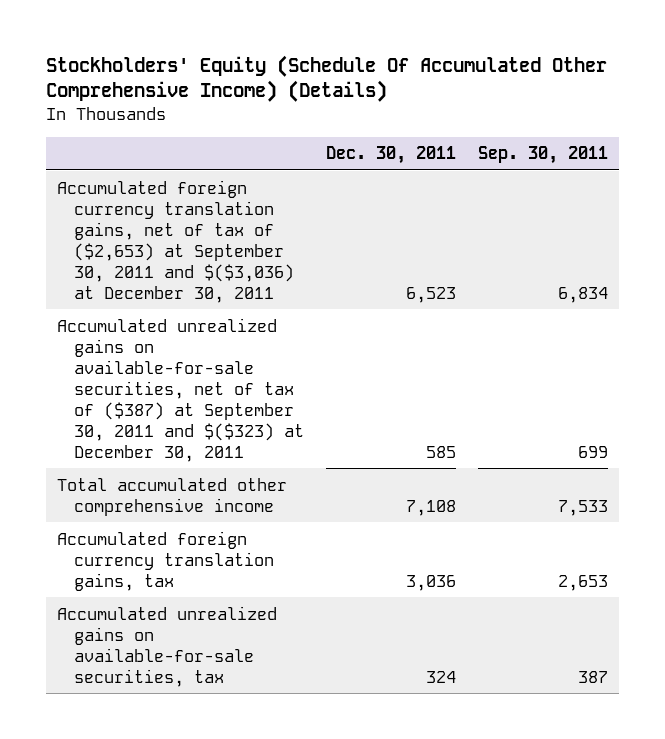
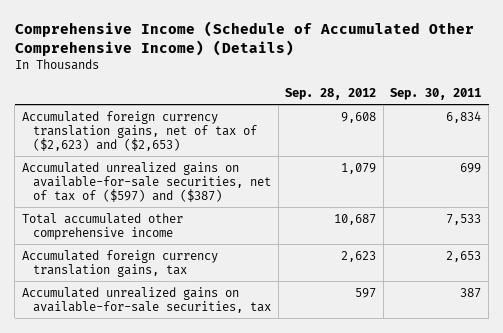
[45,54,607,103] Stockholders' Equity (Schedule Of Accumulated Other Comprehensive Income) (Details) -> [14,20,474,56] Comprehensive Income (Schedule of Accumulated Other Comprehensive Income) (Details)
[326,146,457,165] Dec. 30, 2011 -> none
none -> [285,88,377,101] Sep. 28, 2012
[56,179,295,303] Accumulated foreign currency translation gains, net of tax of ($2,653) at September 30, 2011 and $($3,036) at December 30, 2011 -> [21,110,258,151] Accumulated foreign currency translation gains, net of tax of ($2,623) and ($2,653)
[56,317,305,462] Accumulated unrealized gains on available-for-sale securities, net of tax of ($387) at September 30, 2011 and $($323) at December 30, 2011 -> [21,161,272,202] Accumulated unrealized gains on available-for-sale securities, net of tax of ($597) and ($387)

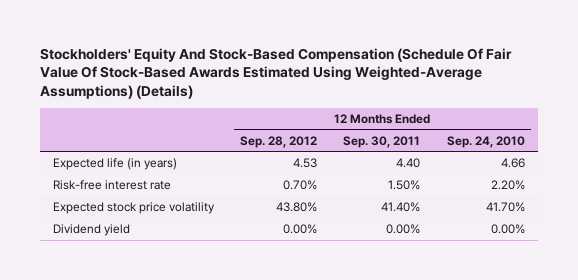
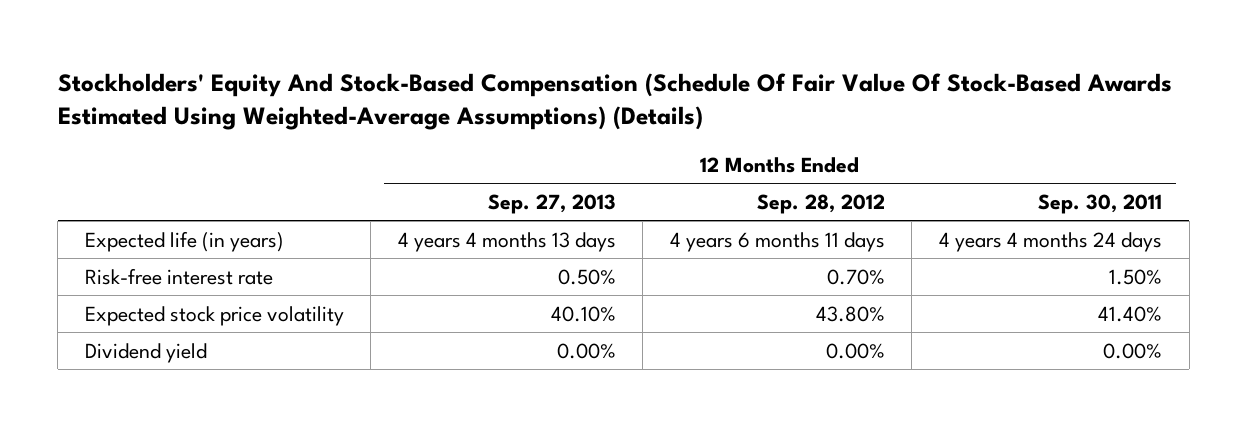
[446,135,525,148] Sep. 24, 2010 -> none
none -> [487,193,616,214] Sep. 27, 2013
[293,158,318,169] 4.53 -> [669,231,885,252] 4 years 6 months 11 days
[396,158,421,169] 4.40 -> [939,231,1163,252] 4 years 4 months 24 days

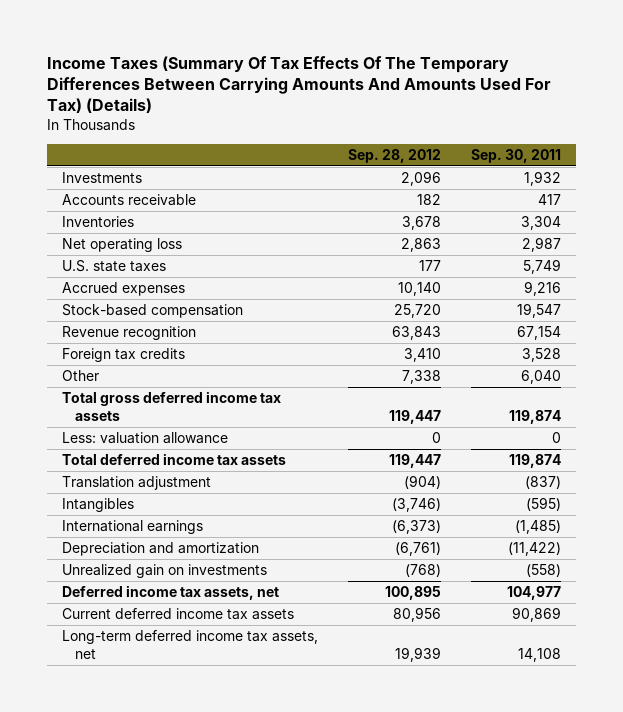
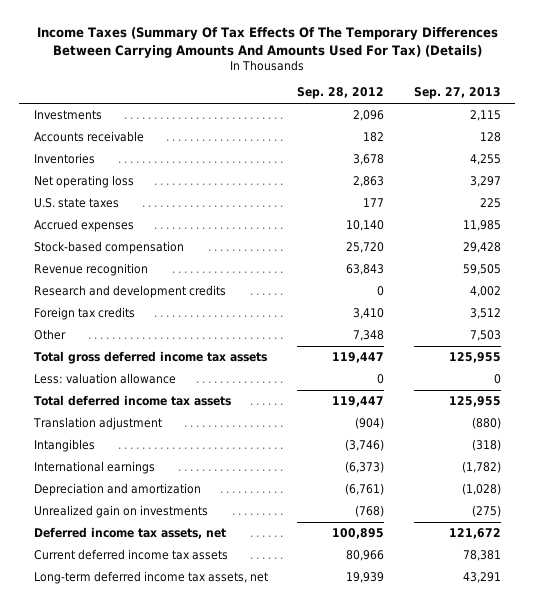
[471,148,562,163] Sep. 30, 2011 -> none
none -> [413,87,501,100] Sep. 27, 2013
none -> [34,285,227,299] Research and development credits
[402,370,442,385] 7,338 -> [353,330,385,342] 7,348
[393,607,442,623] 80,956 -> [346,550,385,562] 80,966

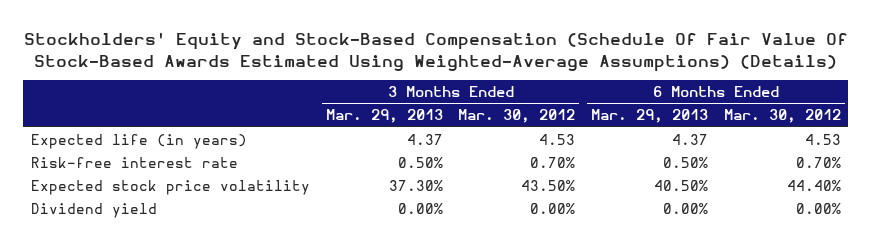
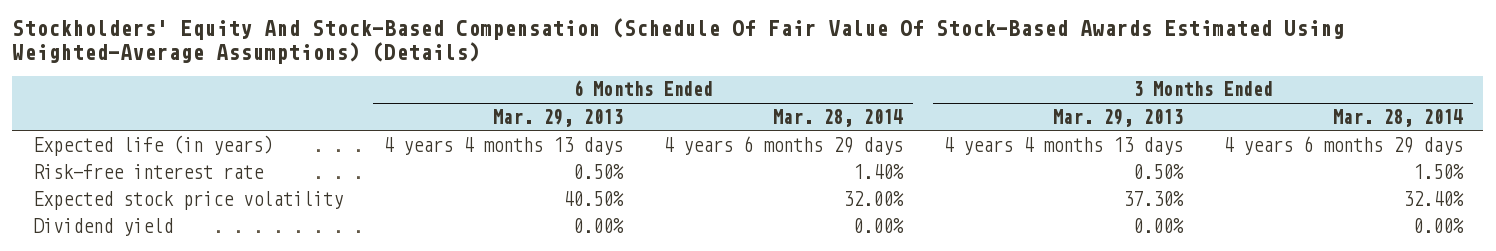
[23,31,848,72] Stockholders' Equity and Stock-Based Compensation (Schedule Of Fair Value Of Stock-Based Awards Estimated Using Weighted-Average Assumptions) (Details) -> [12,18,1345,65] Stockholders' Equity And Stock-Based Compensation (Schedule Of Fair Value Of Stock-Based Awards Estimated Using Weighted-Average Assumptions) (Details)
[458,109,576,124] Mar. 30, 2012 -> none
[723,109,841,124] Mar. 30, 2012 -> none
none -> [772,108,903,127] Mar. 28, 2014
none -> [1333,108,1464,127] Mar. 28, 2014
[406,133,443,145] 4.37 -> [943,136,1184,155] 4 years 4 months 13 days
[672,133,709,145] 4.37 -> [382,136,623,155] 4 years 4 months 13 days

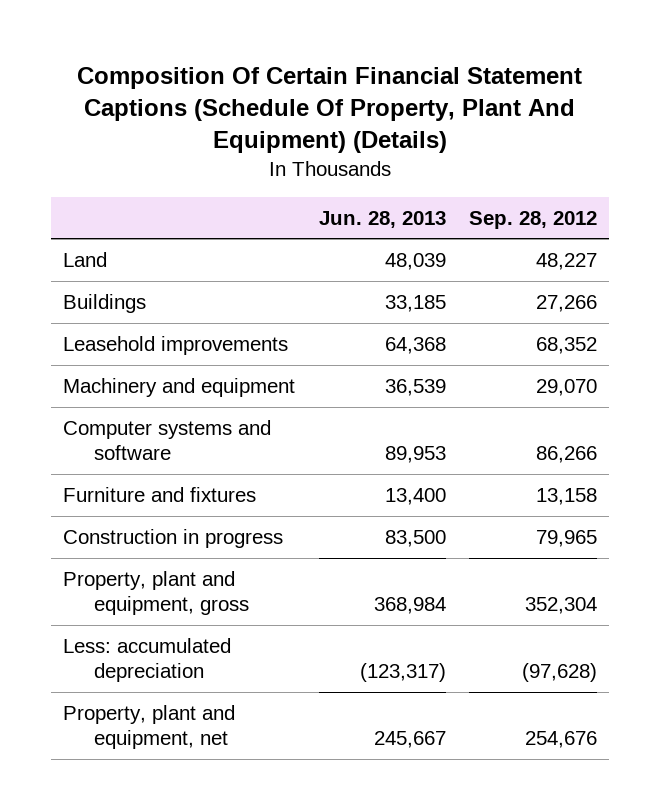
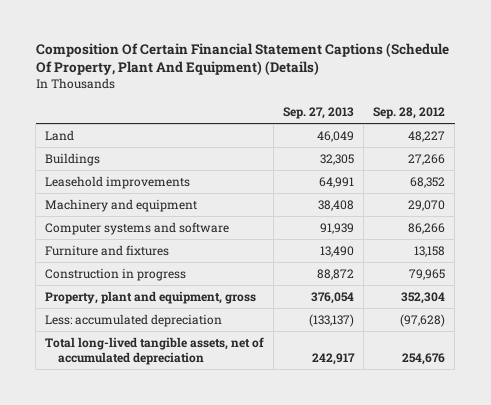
[318,210,446,228] Jun. 28, 2013 -> none
none -> [282,106,354,119] Sep. 27, 2013
[63,705,236,750] Property, plant and equipment, net -> [45,336,265,365] Total long-lived tangible assets, net of accumulated depreciation

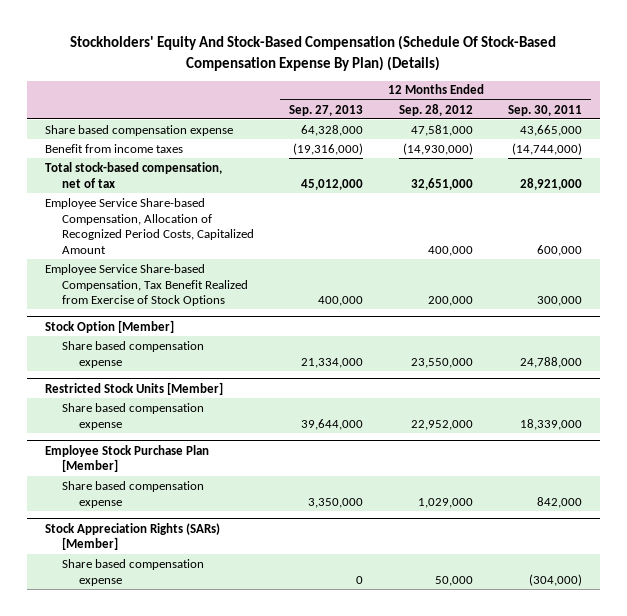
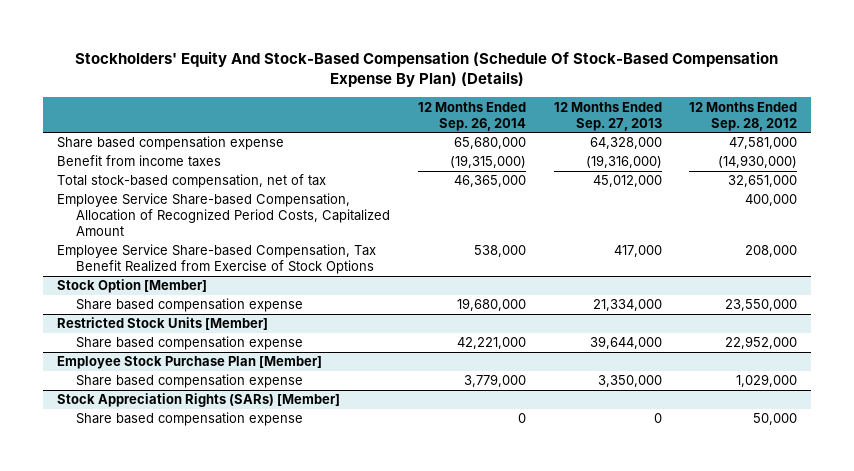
[508,104,583,116] Sep. 30, 2011 -> none
none -> [417,101,526,131] 12 Months Ended Sep. 26, 2014
[318,296,364,307] 400,000 -> [613,245,662,258] 417,000
[427,296,473,307] 200,000 -> [745,245,798,258] 208,000

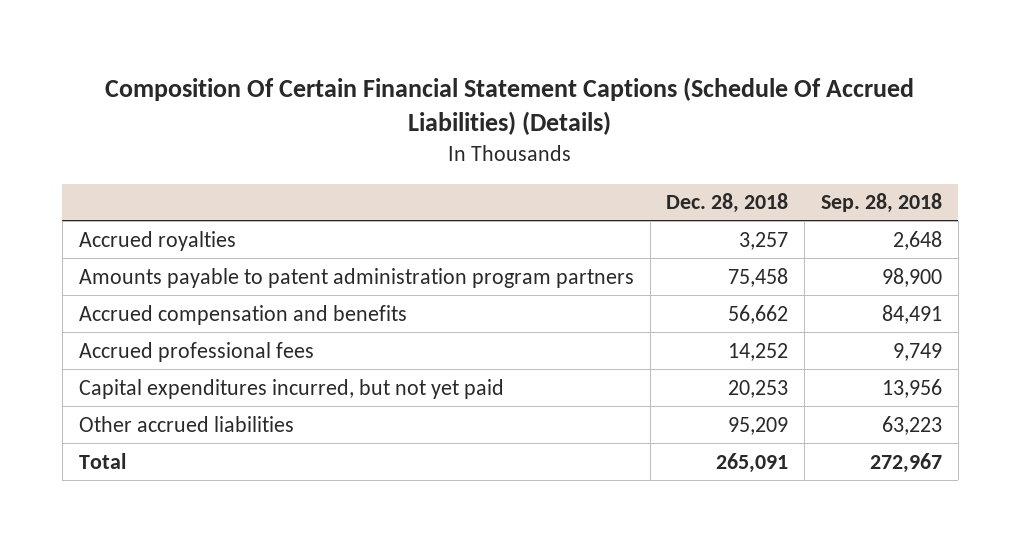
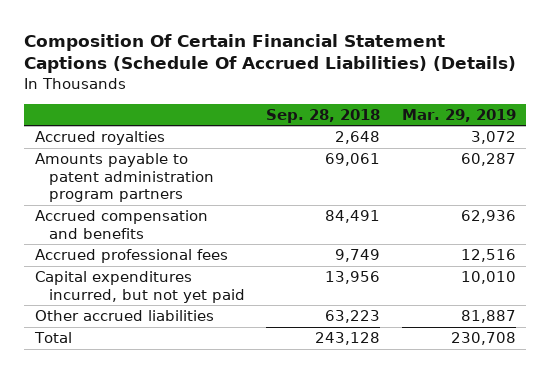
[666,193,789,214] Dec. 28, 2018 -> none
none -> [401,108,516,122] Mar. 29, 2019
[882,267,943,287] 98,900 -> [325,153,381,167] 69,061
[870,452,943,473] 272,967 -> [315,332,381,346] 243,128

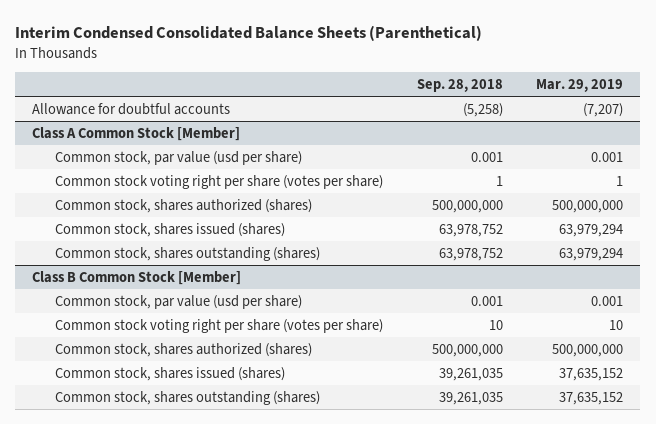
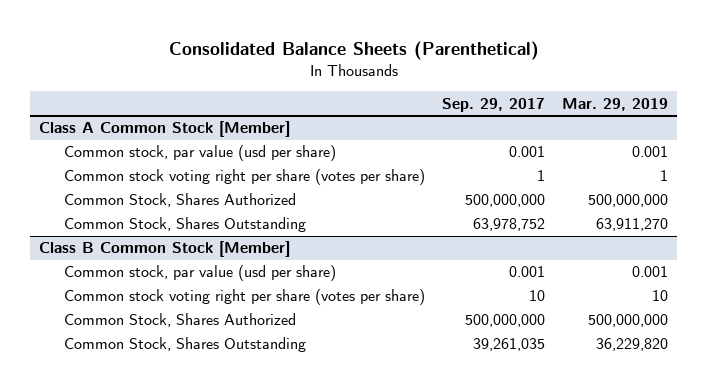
[15,24,483,41] Interim Condensed Consolidated Balance Sheets (Parenthetical) -> [168,40,539,60] Consolidated Balance Sheets (Parenthetical)
[416,78,503,92] Sep. 28, 2018 -> none
none -> [442,97,546,112] Sep. 29, 2017
[32,102,231,115] Allowance for doubtful accounts -> none
[54,222,285,237] Common stock, shares issued (shares) -> none
[54,198,312,213] Common stock, shares authorized (shares) -> [63,193,296,208] Common Stock, Shares Authorized
[54,246,320,261] Common stock, shares outstanding (shares) -> [63,217,306,233] Common Stock, Shares Outstanding
[559,247,624,261] 63,979,294 -> [596,218,669,232] 63,911,270
[54,366,285,381] Common stock, shares issued (shares) -> none
[54,342,312,357] Common stock, shares authorized (shares) -> [63,313,296,328] Common Stock, Shares Authorized
[54,390,320,405] Common stock, shares outstanding (shares) -> [63,337,306,353] Common Stock, Shares Outstanding
[559,391,624,405] 37,635,152 -> [596,338,669,352] 36,229,820

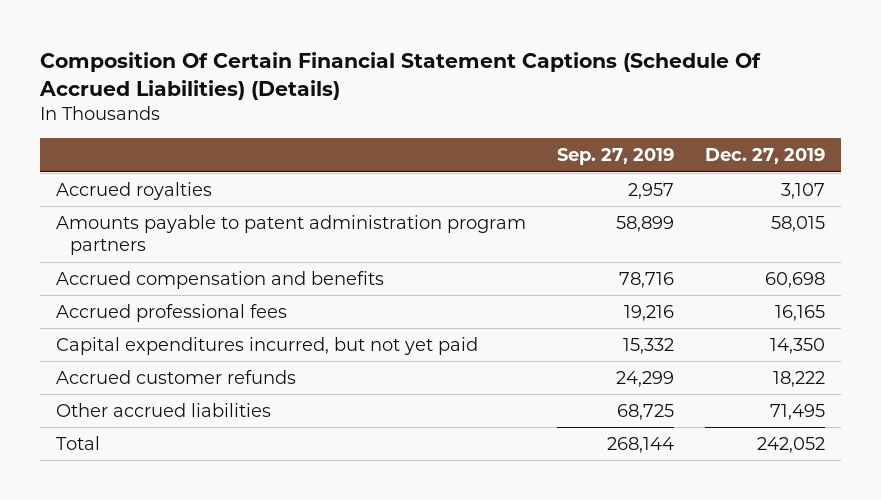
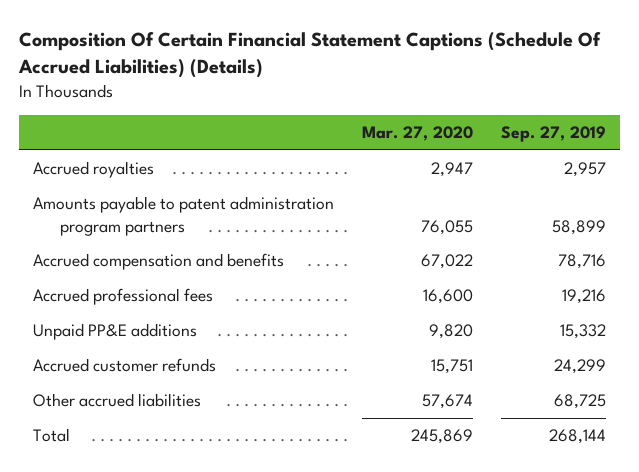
[705,148,826,165] Dec. 27, 2019 -> none
none -> [362,125,474,141] Mar. 27, 2020
[55,336,478,355] Capital expenditures incurred, but not yet paid -> [33,323,198,341] Unpaid PP&E additions

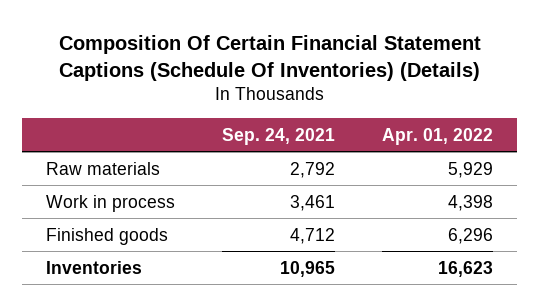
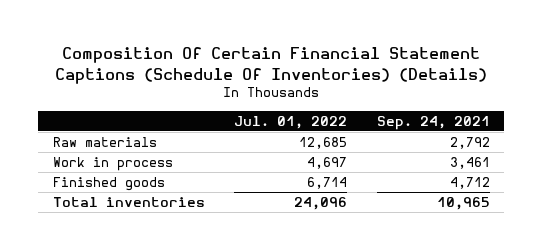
[382,127,494,145] Apr. 01, 2022 -> none
none -> [234,115,348,129] Jul. 01, 2022
[45,260,142,274] Inventories -> [53,197,206,208] Total inventories

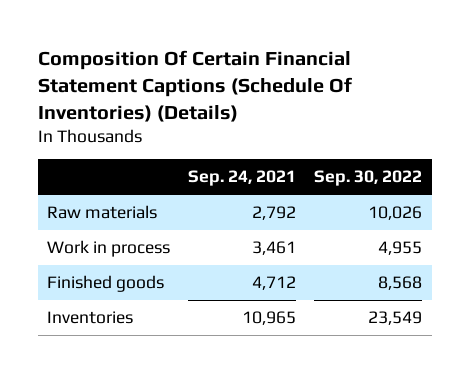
[234,115,348,129] Jul. 01, 2022 -> none
none -> [314,170,423,187] Sep. 30, 2022
[53,197,206,208] Total inventories -> [46,310,133,324] Inventories

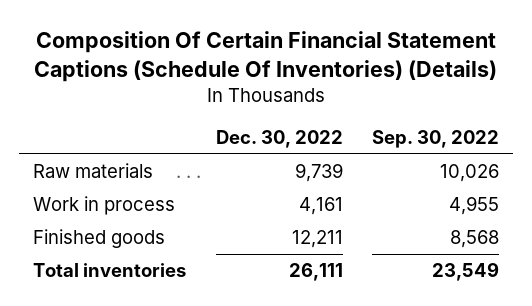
[188,170,297,187] Sep. 24, 2021 -> none
none -> [215,130,343,149] Dec. 30, 2022
[46,310,133,324] Inventories -> [33,263,187,278] Total inventories

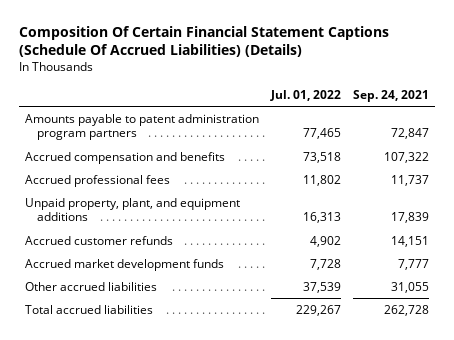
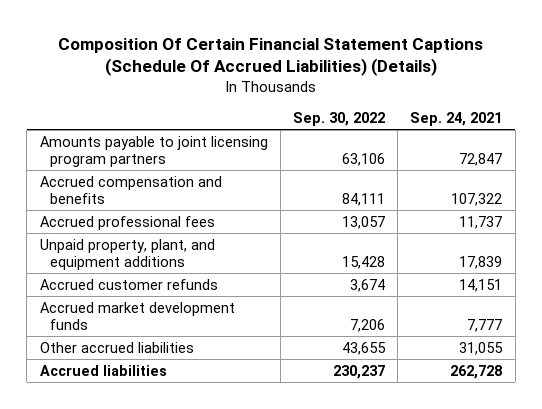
[270,89,342,101] Jul. 01, 2022 -> none
none -> [292,112,385,127] Sep. 30, 2022
[25,113,260,141] Amounts payable to patent administration program partners -> [39,135,268,168] Amounts payable to joint licensing program partners
[25,304,154,314] Total accrued liabilities -> [39,364,167,376] Accrued liabilities

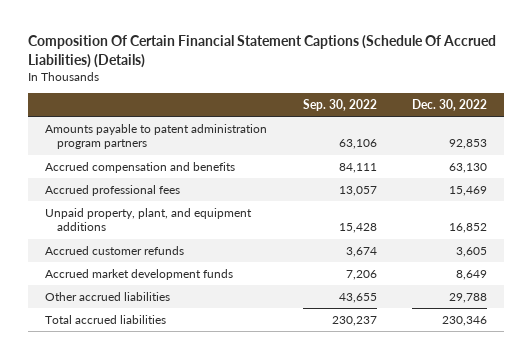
[410,112,503,127] Sep. 24, 2021 -> none
none -> [411,99,487,112] Dec. 30, 2022
[39,135,268,168] Amounts payable to joint licensing program partners -> [45,124,268,150] Amounts payable to patent administration program partners
[39,364,167,376] Accrued liabilities -> [45,315,167,325] Total accrued liabilities

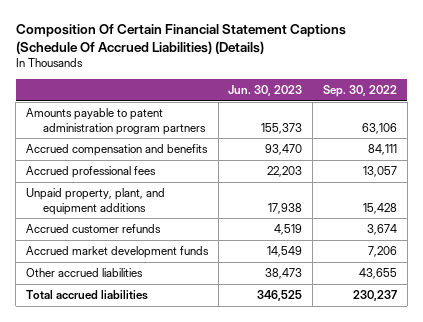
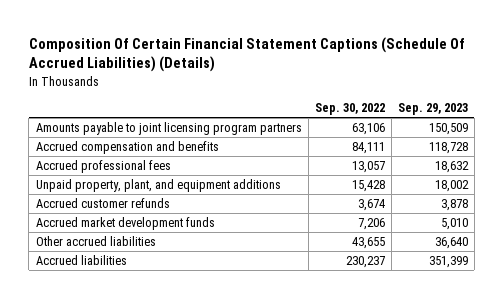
[228,85,303,97] Jun. 30, 2023 -> none
none -> [397,103,468,116] Sep. 29, 2023
[25,108,207,135] Amounts payable to patent administration program partners -> [35,122,302,136] Amounts payable to joint licensing program partners
[25,290,148,301] Total accrued liabilities -> [35,255,127,266] Accrued liabilities

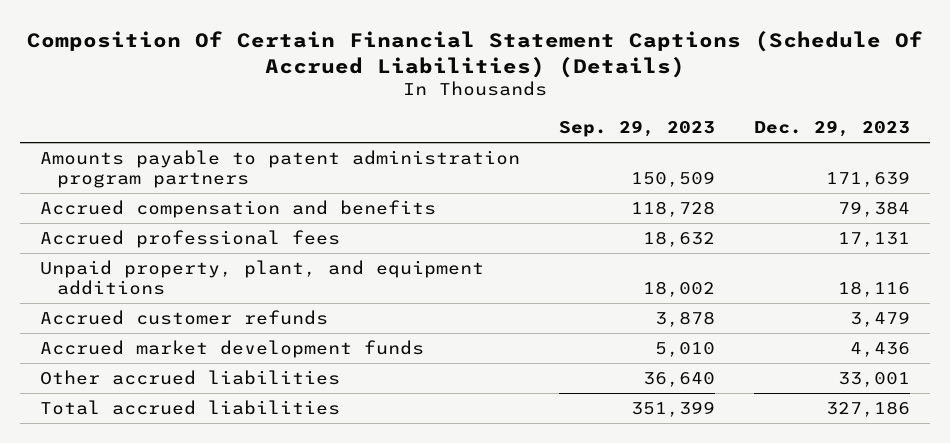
[314,103,385,116] Sep. 30, 2022 -> none
none -> [754,120,911,138] Dec. 29, 2023
[35,122,302,136] Amounts payable to joint licensing program partners -> [39,149,520,188] Amounts payable to patent administration program partners
[35,255,127,266] Accrued liabilities -> [39,399,340,415] Total accrued liabilities

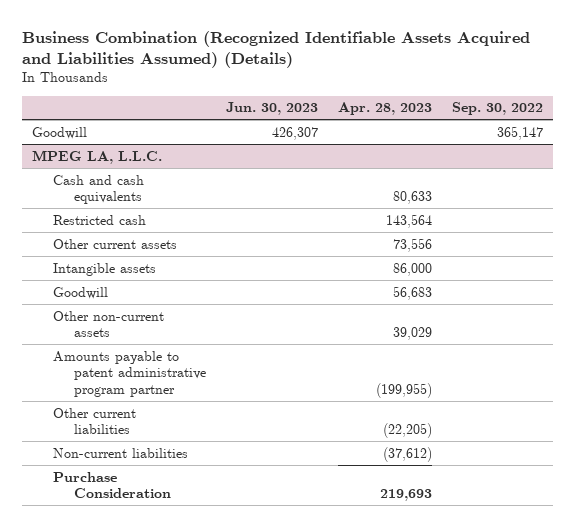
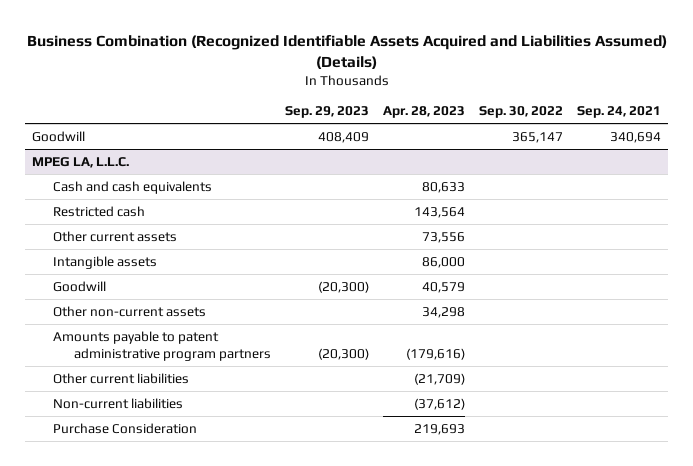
[226,102,319,116] Jun. 30, 2023 -> none
none -> [284,106,369,119] Sep. 29, 2023
none -> [577,106,662,119] Sep. 24, 2021
[392,285,432,300] 56,683 -> [421,281,465,293] 40,579
[392,327,432,341] 39,029 -> [421,306,465,318] 34,298
[53,350,207,397] Amounts payable to patent administrative program partner -> [52,330,271,361] Amounts payable to patent administrative program partners
[375,382,432,398] (199,955) -> [405,347,465,360] (179,616)
[382,423,432,439] (22,205) -> [413,372,465,385] (21,709)

